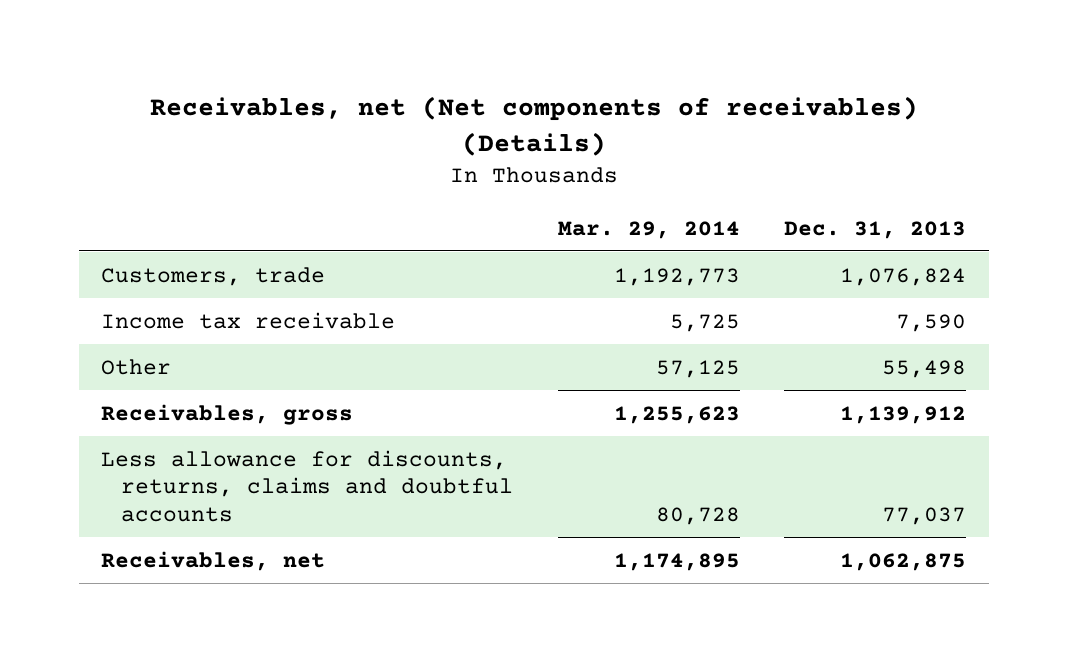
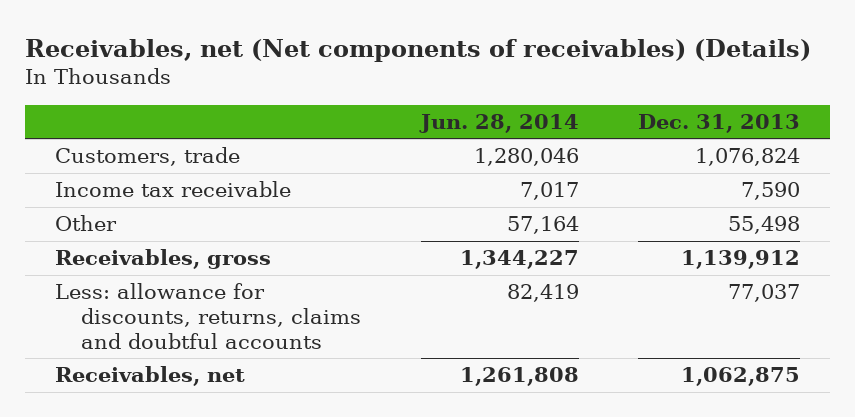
[557,220,740,239] Mar. 29, 2014 -> none
none -> [418,114,579,134] Jun. 28, 2014
[101,449,514,523] Less allowance for discounts, returns, claims and doubtful accounts -> [54,283,362,349] Less: allowance for discounts, returns, claims and doubtful accounts

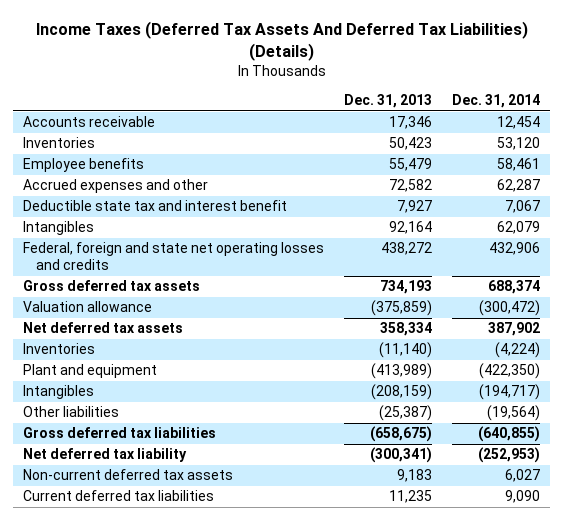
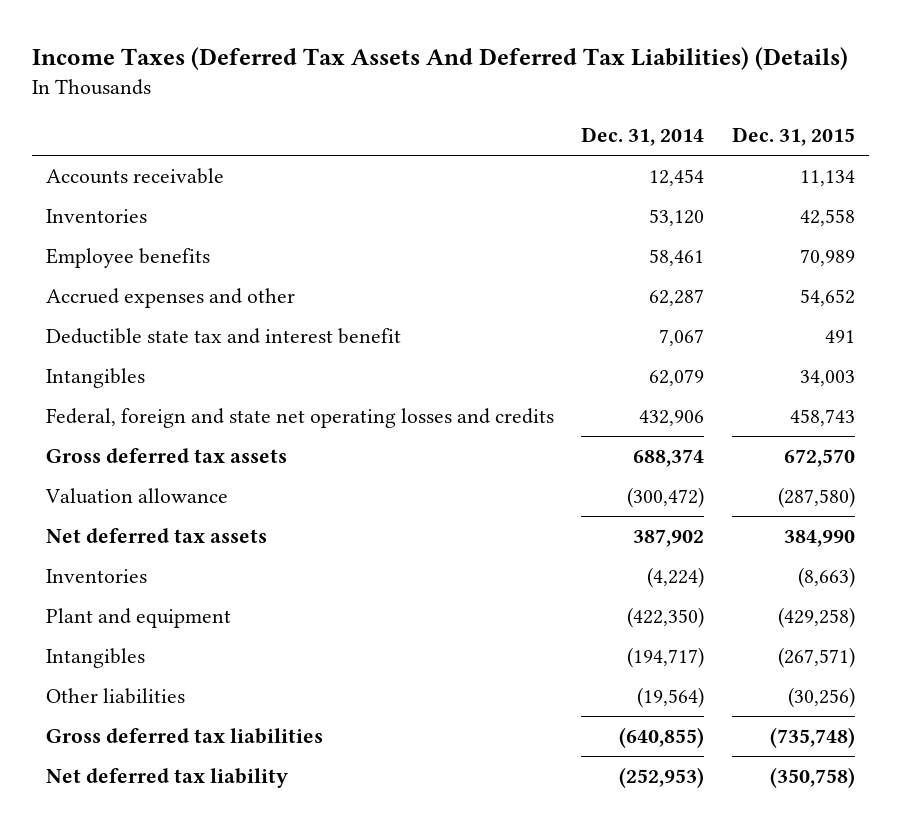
[344,94,433,109] Dec. 31, 2013 -> none
none -> [731,127,855,147] Dec. 31, 2015
[23,469,234,481] Non-current deferred tax assets -> none
[23,490,215,502] Current deferred tax liabilities -> none

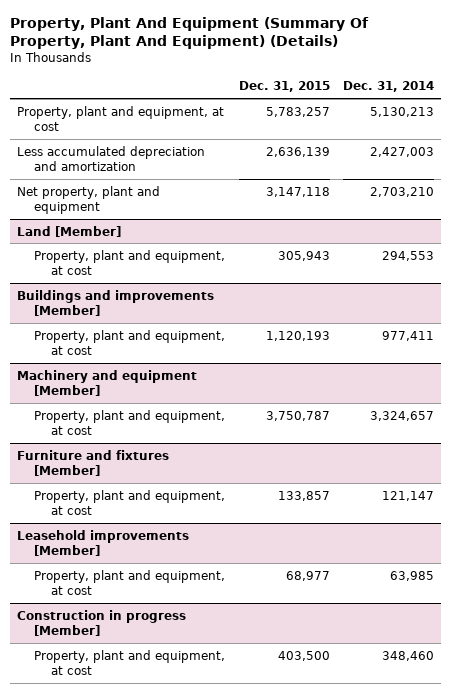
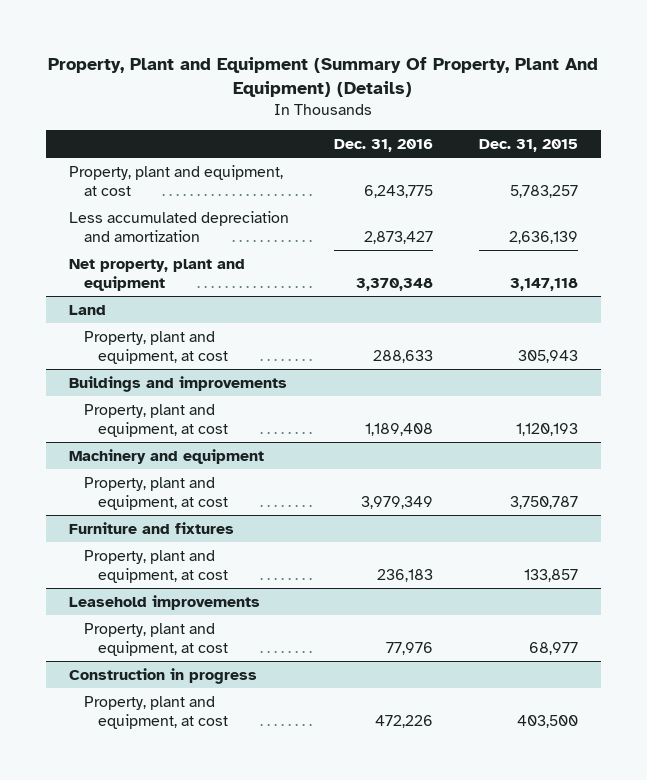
[9,16,369,50] Property, Plant And Equipment (Summary Of Property, Plant And Equipment) (Details) -> [48,57,599,98] Property, Plant and Equipment (Summary Of Property, Plant And Equipment) (Details)
[343,81,435,93] Dec. 31, 2014 -> none
none -> [334,139,434,153] Dec. 31, 2016
[16,225,121,237] Land [Member] -> [69,304,107,315] Land
[16,289,214,316] Buildings and improvements [Member] -> [69,375,288,392] Buildings and improvements
[16,369,197,396] Machinery and equipment [Member] -> [69,448,265,464] Machinery and equipment
[16,449,169,476] Furniture and fixtures [Member] -> [69,521,235,534] Furniture and fixtures
[16,529,189,556] Leasehold improvements [Member] -> [69,594,261,610] Leasehold improvements
[16,609,186,636] Construction in progress [Member] -> [69,667,258,684] Construction in progress

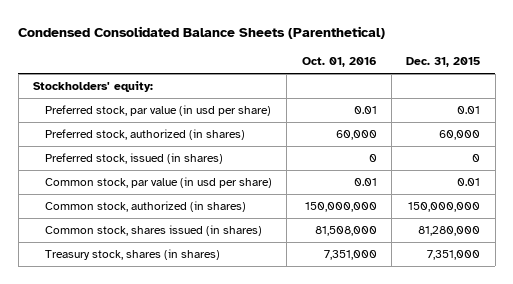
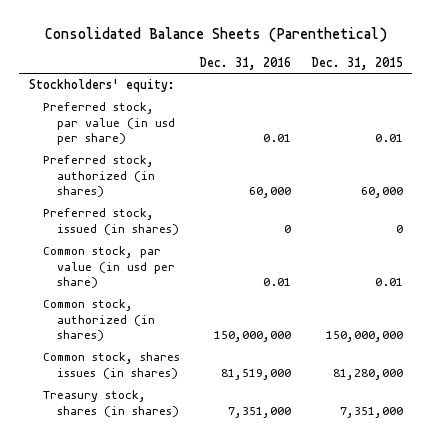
[18,25,386,39] Condensed Consolidated Balance Sheets (Parenthetical) -> [44,26,387,42] Consolidated Balance Sheets (Parenthetical)
[301,57,377,68] Oct. 01, 2016 -> none
none -> [199,56,292,70] Dec. 31, 2016
[45,225,263,237] Common stock, shares issued (in shares) -> [42,352,180,379] Common stock, shares issues (in shares)

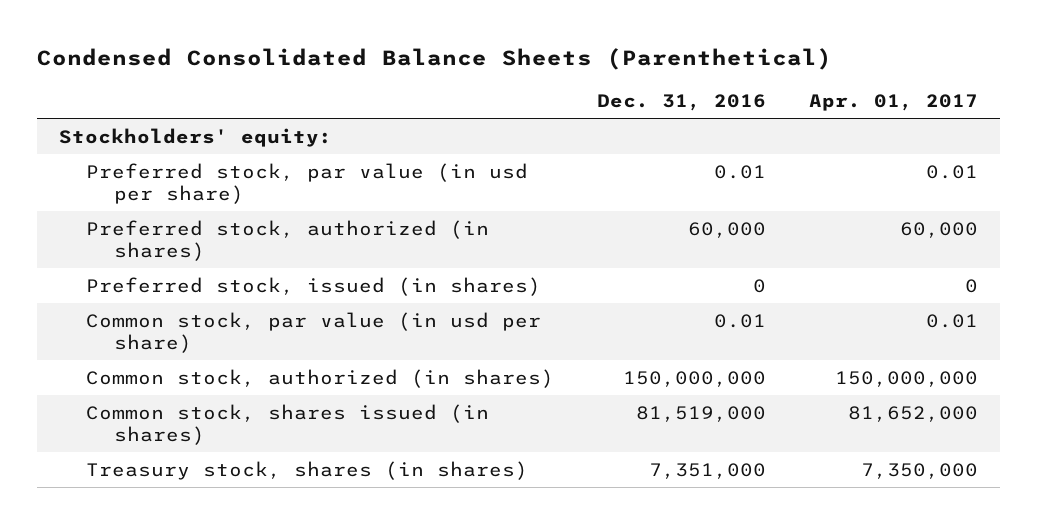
[44,26,387,42] Consolidated Balance Sheets (Parenthetical) -> [37,48,833,71] Condensed Consolidated Balance Sheets (Parenthetical)
[310,56,403,70] Dec. 31, 2015 -> none
none -> [809,93,979,111] Apr. 01, 2017
[42,352,180,379] Common stock, shares issues (in shares) -> [86,403,490,445] Common stock, shares issued (in shares)

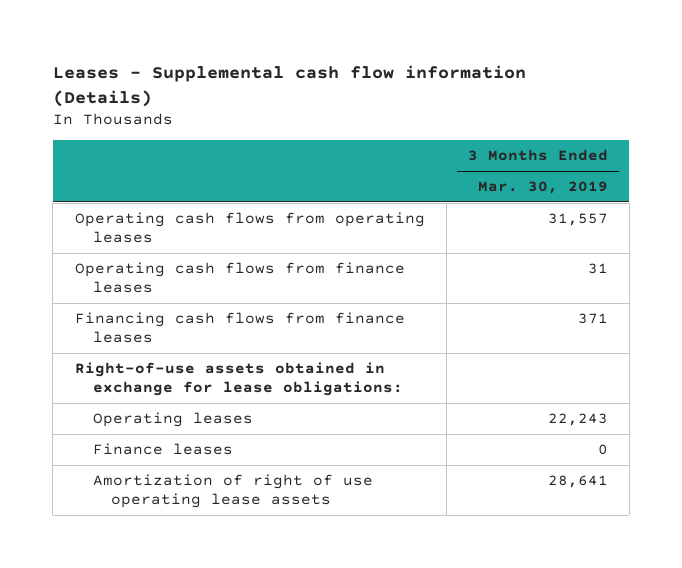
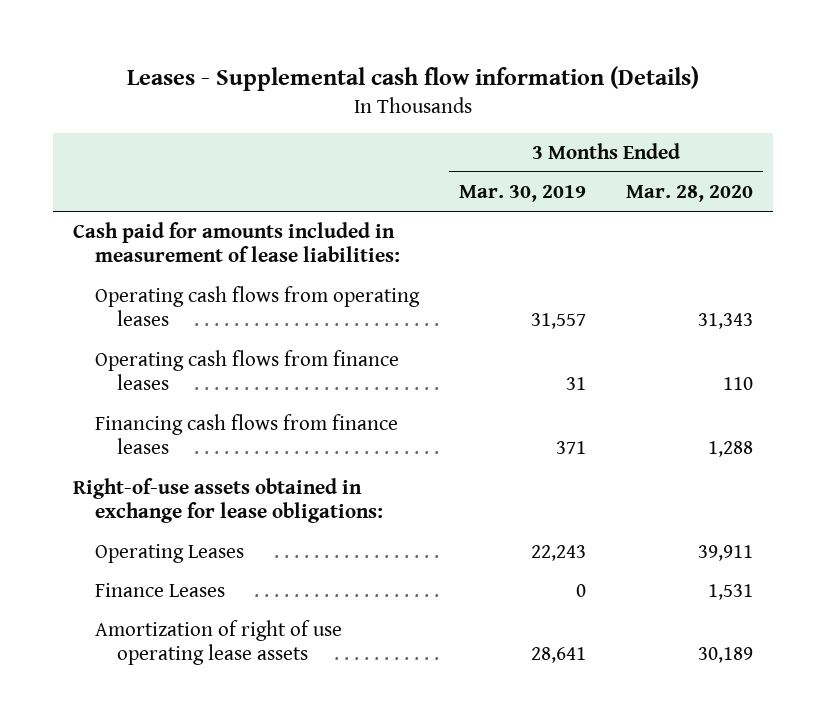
none -> [625,184,753,202] Mar. 28, 2020
none -> [73,221,401,263] Cash paid for amounts included in measurement of lease liabilities:
[92,412,253,428] Operating leases -> [95,543,245,563] Operating Leases
[92,443,233,456] Finance leases -> [95,582,226,597] Finance Leases

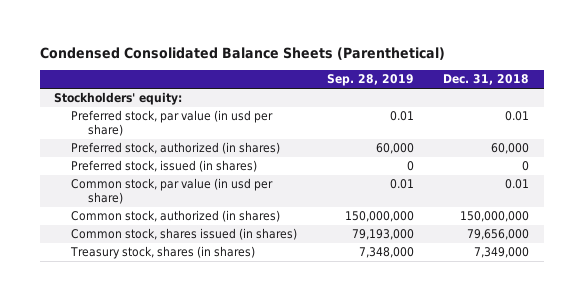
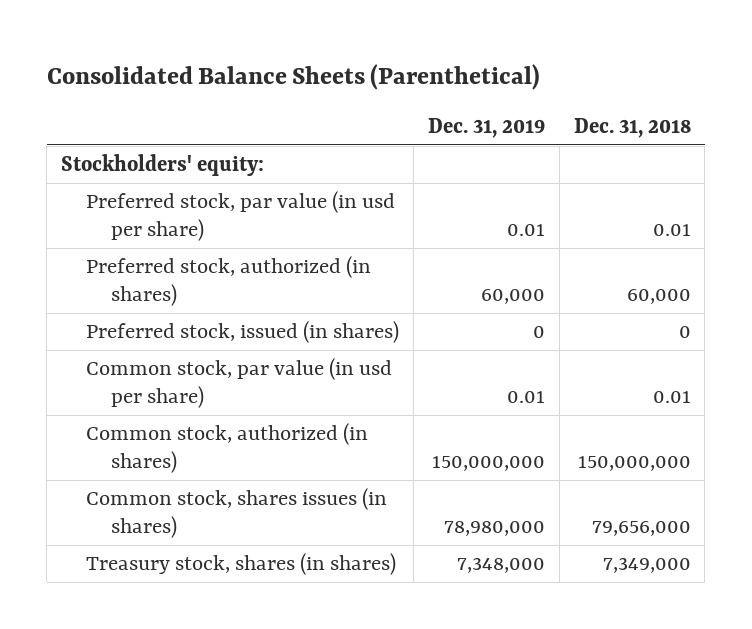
[39,47,445,61] Condensed Consolidated Balance Sheets (Parenthetical) -> [46,63,540,90] Consolidated Balance Sheets (Parenthetical)
[326,74,414,87] Sep. 28, 2019 -> none
none -> [427,117,545,138] Dec. 31, 2019
[71,228,298,241] Common stock, shares issued (in shares) -> [86,488,388,539] Common stock, shares issues (in shares)

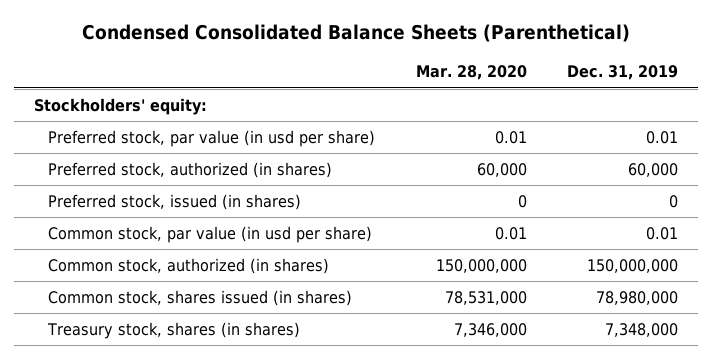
[46,63,540,90] Consolidated Balance Sheets (Parenthetical) -> [81,23,630,42] Condensed Consolidated Balance Sheets (Parenthetical)
[573,117,691,138] Dec. 31, 2018 -> none
none -> [415,65,527,81] Mar. 28, 2020
[86,488,388,539] Common stock, shares issues (in shares) -> [48,290,353,307] Common stock, shares issued (in shares)

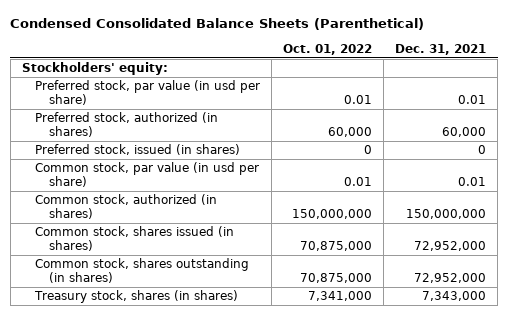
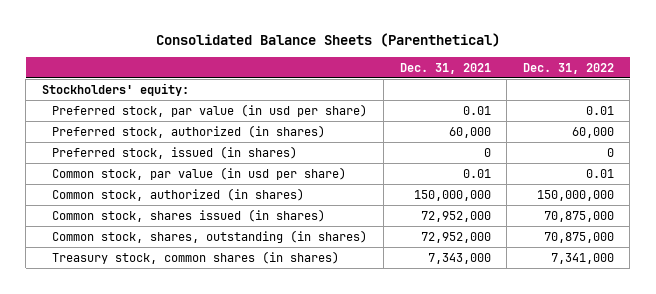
[10,17,425,30] Condensed Consolidated Balance Sheets (Parenthetical) -> [155,32,500,47] Consolidated Balance Sheets (Parenthetical)
[283,43,373,55] Oct. 01, 2022 -> none
none -> [522,62,614,74] Dec. 31, 2022
[35,258,250,283] Common stock, shares outstanding (in shares) -> [52,230,368,244] Common stock, shares, outstanding (in shares)
[34,290,239,304] Treasury stock, shares (in shares) -> [52,251,340,265] Treasury stock, common shares (in shares)

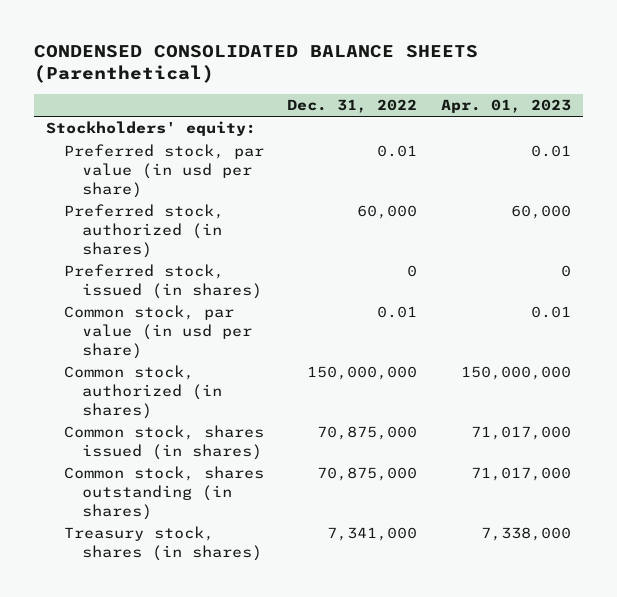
[155,32,500,47] Consolidated Balance Sheets (Parenthetical) -> [33,44,478,84] CONDENSED CONSOLIDATED BALANCE SHEETS (Parenthetical)
[399,62,491,74] Dec. 31, 2021 -> none
none -> [440,99,571,114] Apr. 01, 2023
[52,230,368,244] Common stock, shares, outstanding (in shares) -> [63,466,264,520] Common stock, shares outstanding (in shares)
[52,251,340,265] Treasury stock, common shares (in shares) -> [63,526,263,562] Treasury stock, shares (in shares)

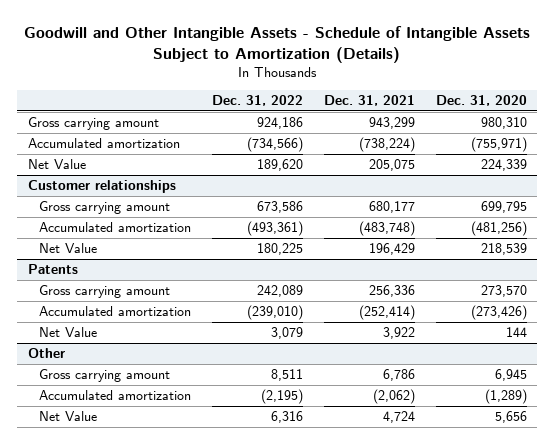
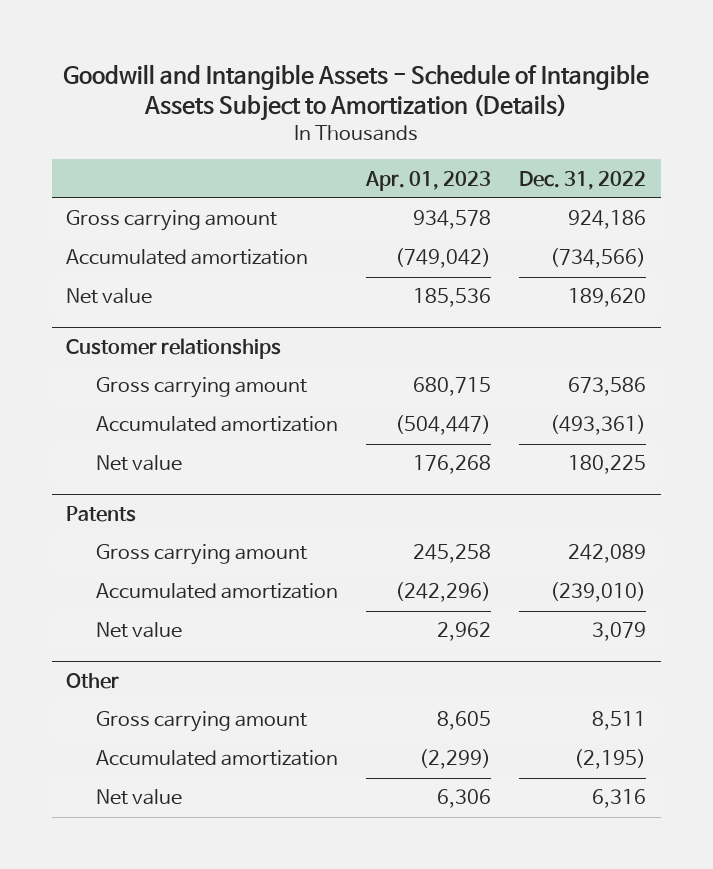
[24,25,531,63] Goodwill and Other Intangible Assets - Schedule of Intangible Assets Subject to Amortization (Details) -> [63,63,650,122] Goodwill and Intangible Assets - Schedule of Intangible Assets Subject to Amortization (Details)
[323,95,415,107] Dec. 31, 2021 -> none
[435,95,527,107] Dec. 31, 2020 -> none
none -> [365,170,492,191] Apr. 01, 2023
[27,159,86,170] Net Value -> [66,288,153,305] Net value
[39,243,98,254] Net Value -> [95,455,182,472] Net value
[39,327,98,338] Net Value -> [95,622,182,639] Net value
[39,411,98,422] Net Value -> [95,789,182,806] Net value

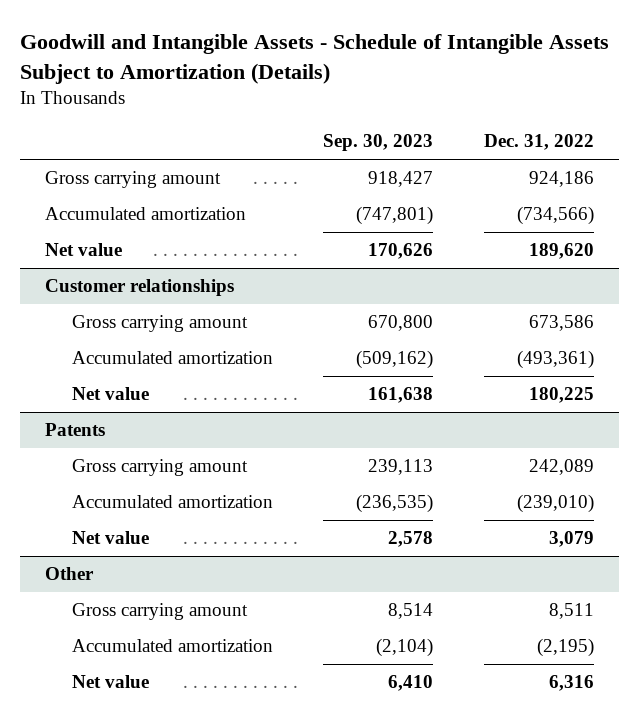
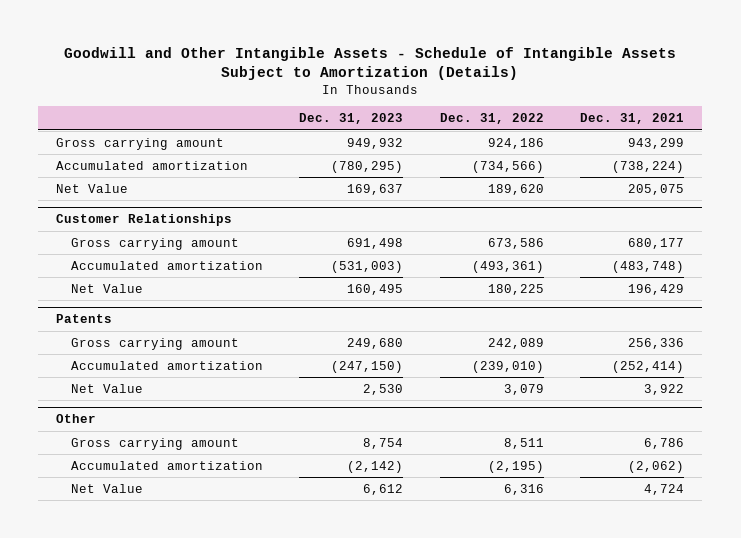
[19,34,609,84] Goodwill and Intangible Assets - Schedule of Intangible Assets Subject to Amortization (Details) -> [64,46,677,80] Goodwill and Other Intangible Assets - Schedule of Intangible Assets Subject to Amortization (Details)
[323,134,434,152] Sep. 30, 2023 -> none
none -> [299,113,404,125] Dec. 31, 2023
none -> [580,113,685,125] Dec. 31, 2021
[44,243,122,257] Net value -> [56,183,129,193] Net Value
[44,279,234,297] Customer relationships -> [56,214,233,227] Customer Relationships
[71,387,149,401] Net value -> [70,283,143,293] Net Value
[71,531,149,545] Net value -> [70,383,143,393] Net Value
[71,675,149,689] Net value -> [70,483,143,493] Net Value

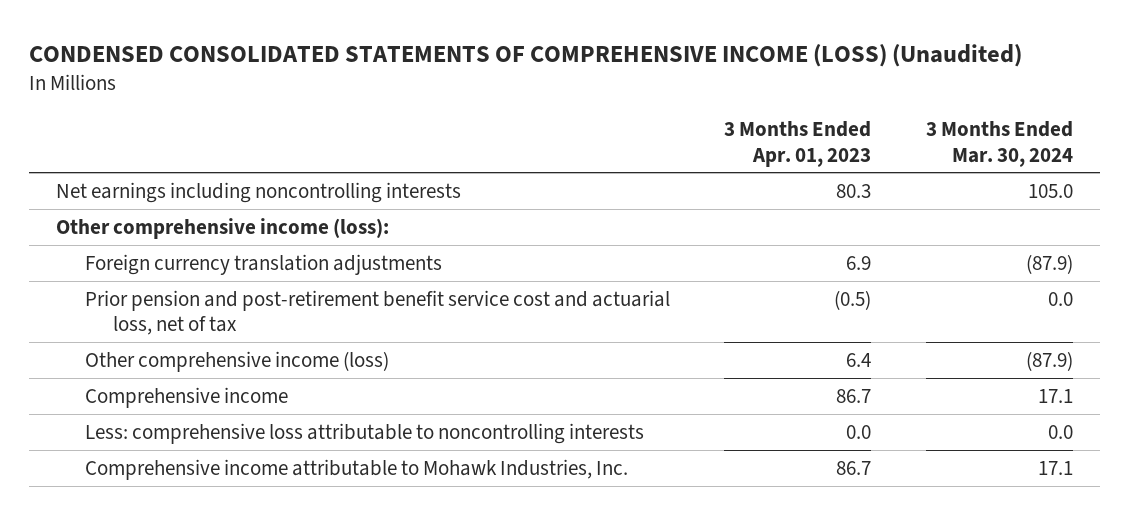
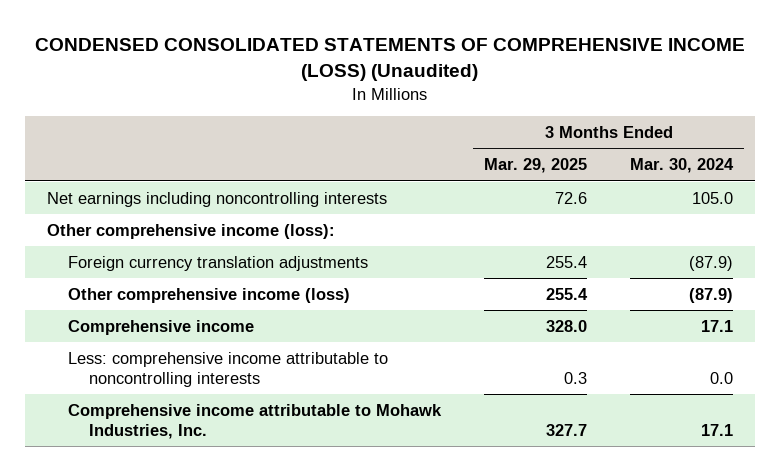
[724,121,872,167] 3 Months Ended Apr. 01, 2023 -> none
none -> [484,158,588,174] Mar. 29, 2025
[84,289,670,336] Prior pension and post-retirement benefit service cost and actuarial loss, net of tax -> none
[84,422,644,444] Less: comprehensive loss attributable to noncontrolling interests -> [67,351,388,387] Less: comprehensive income attributable to noncontrolling interests

